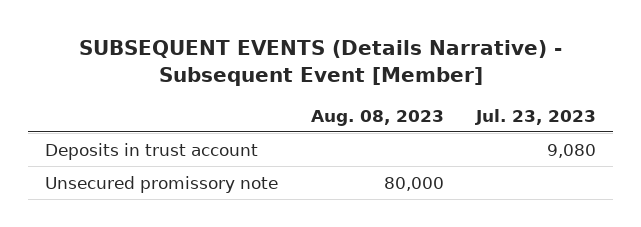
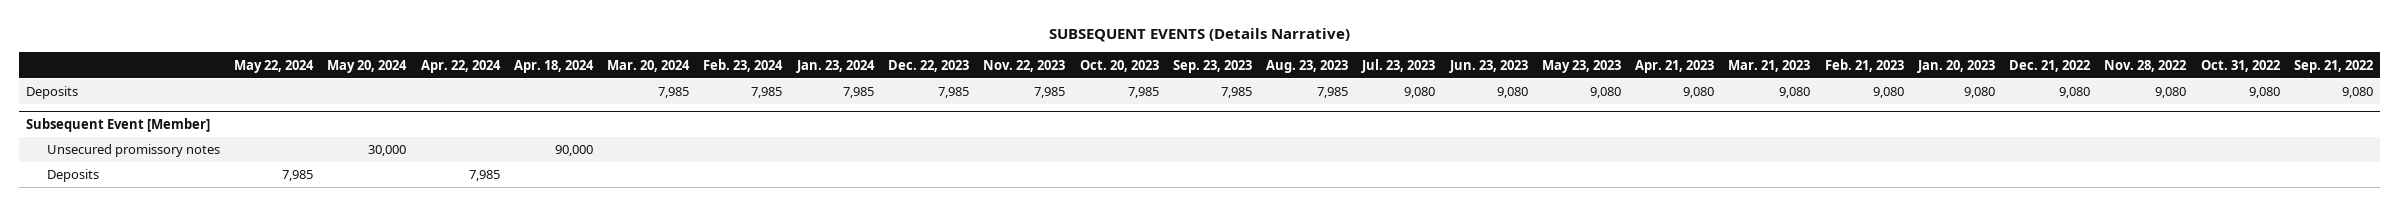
[78,40,562,86] SUBSEQUENT EVENTS (Details Narrative) - Subsequent Event [Member] -> [1048,28,1350,43] SUBSEQUENT EVENTS (Details Narrative)
[310,109,444,126] Aug. 08, 2023 -> none
none -> [234,59,315,73] May 22, 2024
none -> [327,59,408,73] May 20, 2024
none -> [420,59,501,73] Apr. 22, 2024
none -> [513,59,594,73] Apr. 18, 2024
none -> [607,59,691,72] Mar. 20, 2024
none -> [703,58,784,72] Feb. 23, 2024
none -> [795,59,875,73] Jan. 23, 2024
none -> [888,59,970,72] Dec. 22, 2023
none -> [983,59,1066,72] Nov. 22, 2023
none -> [1079,59,1159,72] Oct. 20, 2023
none -> [1172,59,1252,73] Sep. 23, 2023
none -> [1266,59,1349,73] Aug. 23, 2023
none -> [1448,59,1528,73] Jun. 23, 2023
none -> [1541,59,1621,73] May 23, 2023
none -> [1635,59,1715,73] Apr. 21, 2023
none -> [1728,59,1811,72] Mar. 21, 2023
none -> [1824,58,1904,72] Feb. 21, 2023
none -> [1916,59,1995,73] Jan. 20, 2023
none -> [2009,59,2091,72] Dec. 21, 2022
none -> [2104,59,2187,72] Nov. 28, 2022
none -> [2200,59,2280,72] Oct. 31, 2022
none -> [2294,59,2374,73] Sep. 21, 2022
[44,175,278,193] Unsecured promissory note -> none
[44,142,258,160] Deposits in trust account -> [26,86,79,100] Deposits
none -> [26,118,211,133] Subsequent Event [Member]
none -> [46,144,220,158] Unsecured promissory notes
none -> [46,169,99,183] Deposits

